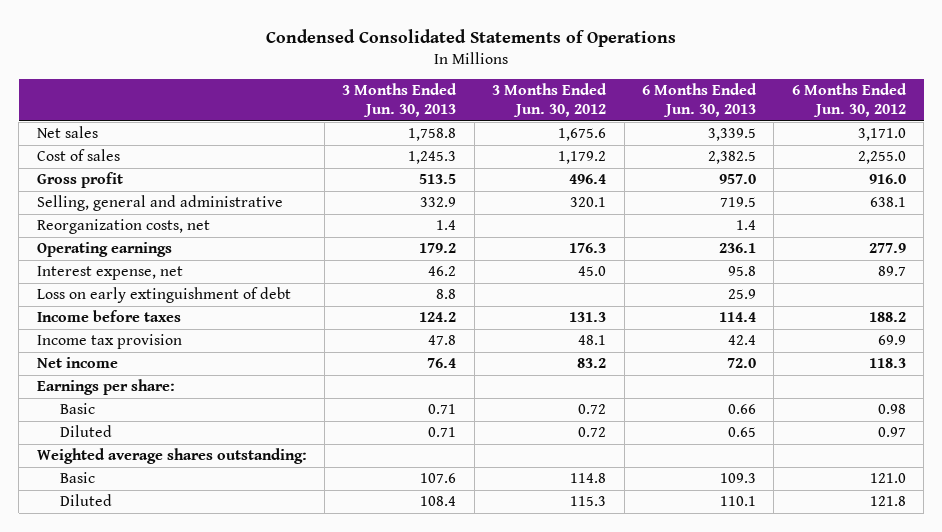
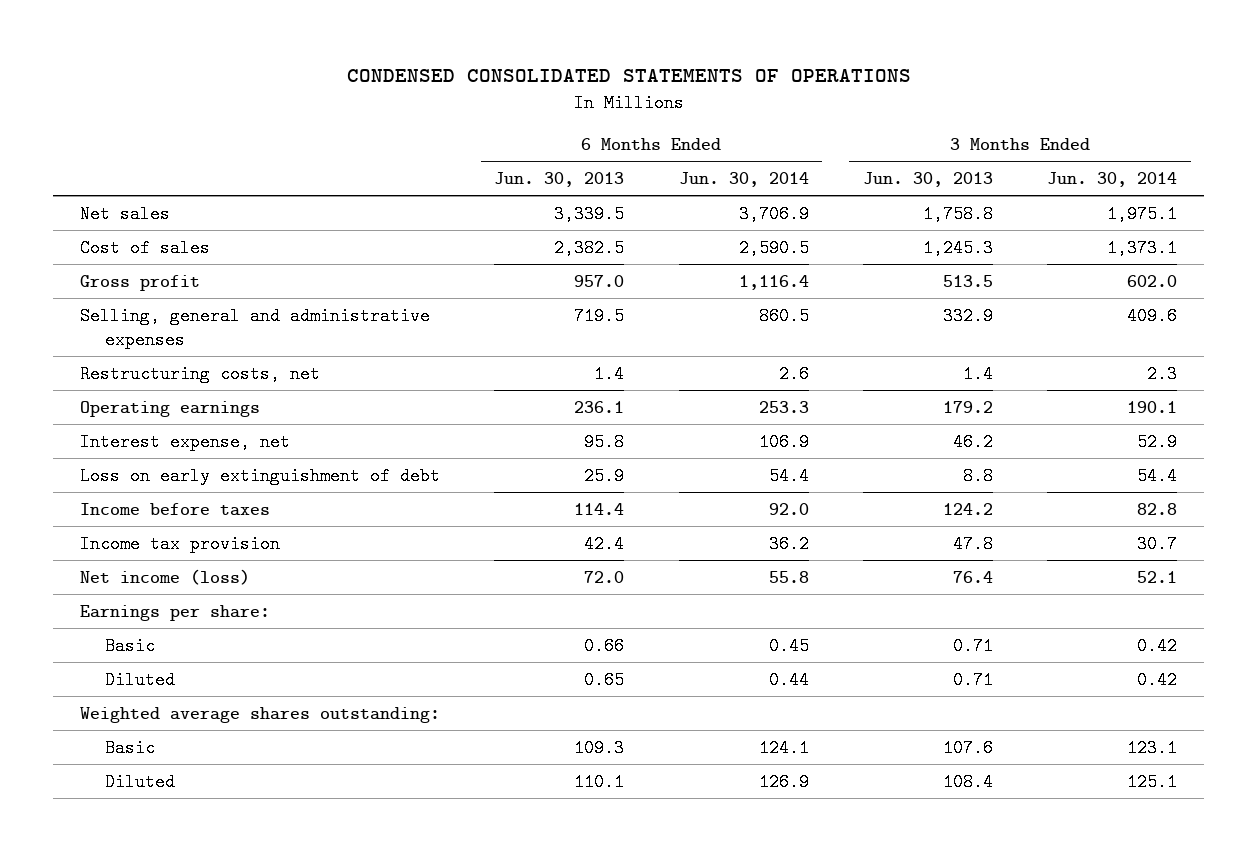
[266,28,677,47] Condensed Consolidated Statements of Operations -> [346,69,911,83] CONDENSED CONSOLIDATED STATEMENTS OF OPERATIONS
[492,83,608,118] 3 Months Ended Jun. 30, 2012 -> none
[791,83,907,118] 6 Months Ended Jun. 30, 2012 -> none
none -> [678,172,809,188] Jun. 30, 2014
none -> [1047,172,1178,188] Jun. 30, 2014
[36,195,283,212] Selling, general and administrative -> [79,306,430,349] Selling, general and administrative expenses
[36,219,210,235] Reorganization costs, net -> [79,364,320,383] Restructuring costs, net
[36,357,118,369] Net income -> [79,568,250,585] Net income (loss)

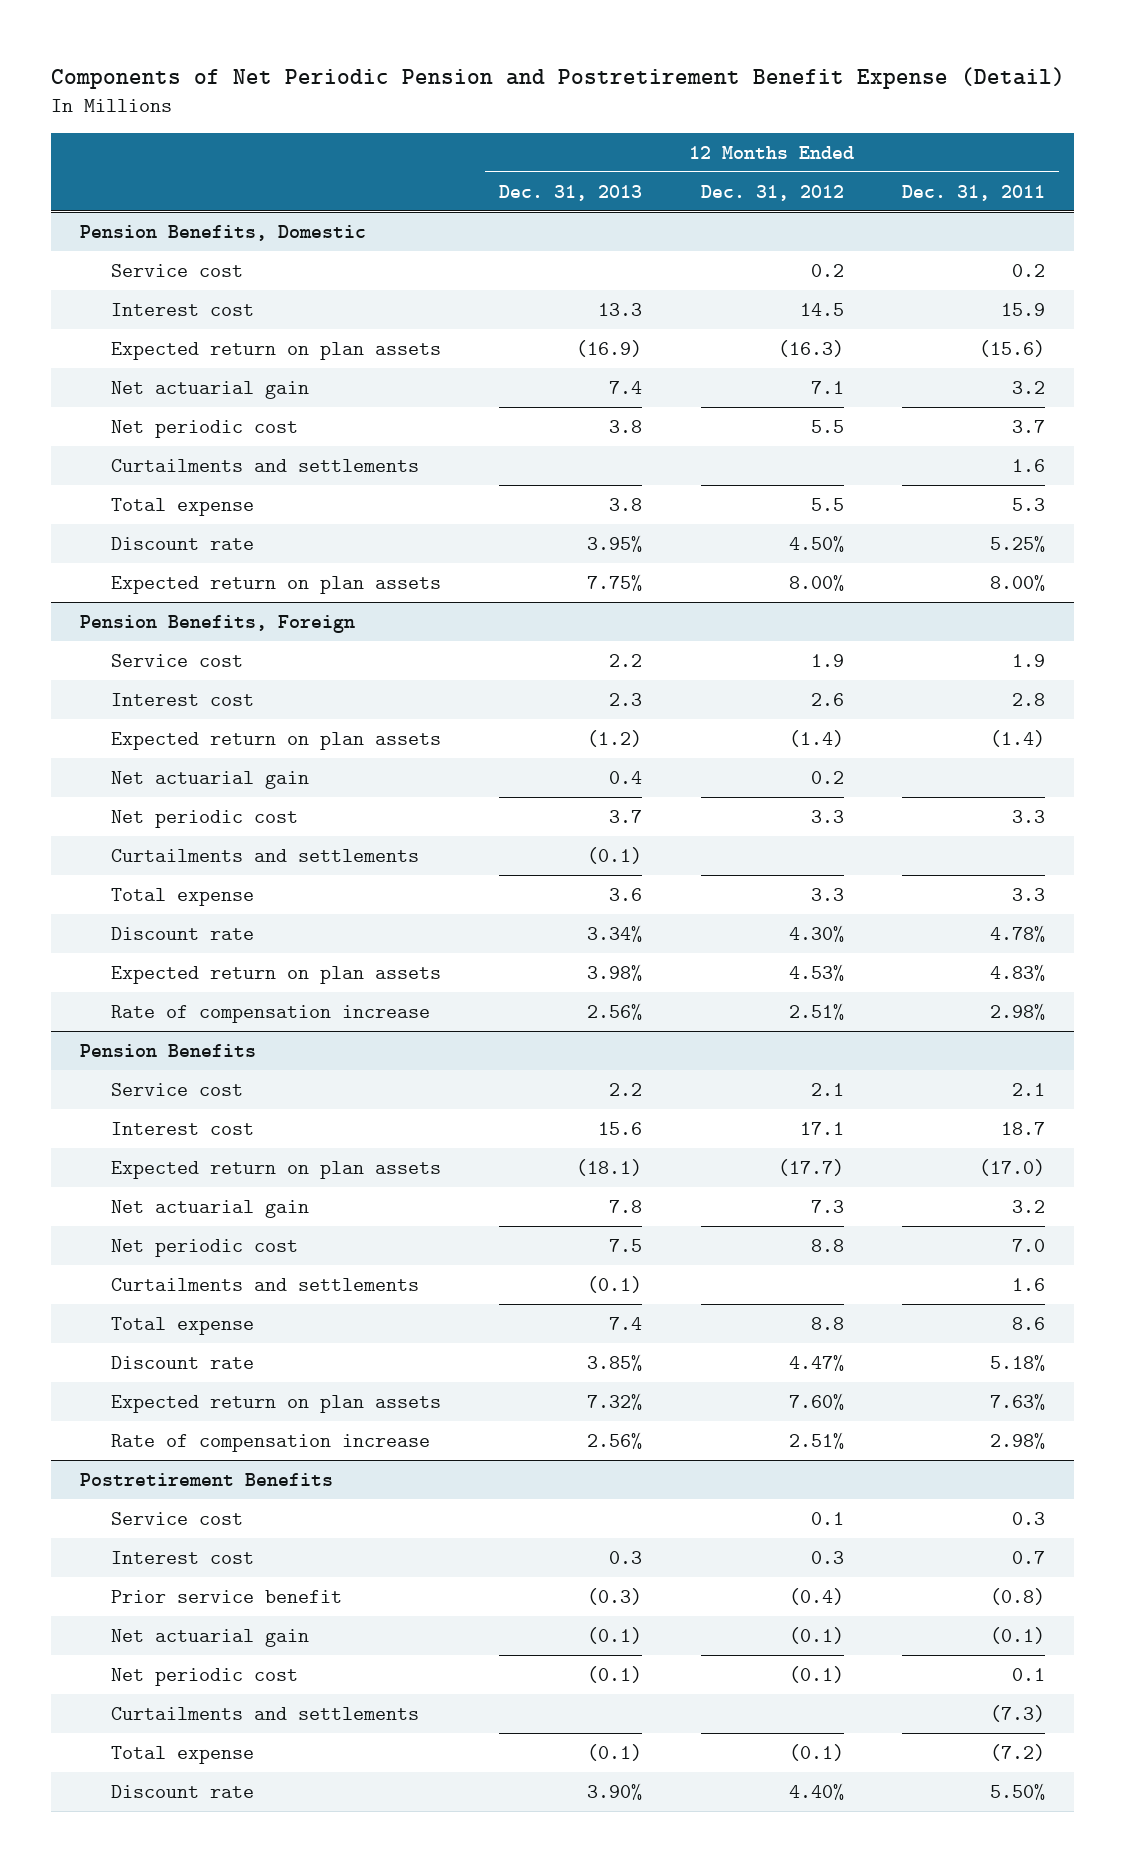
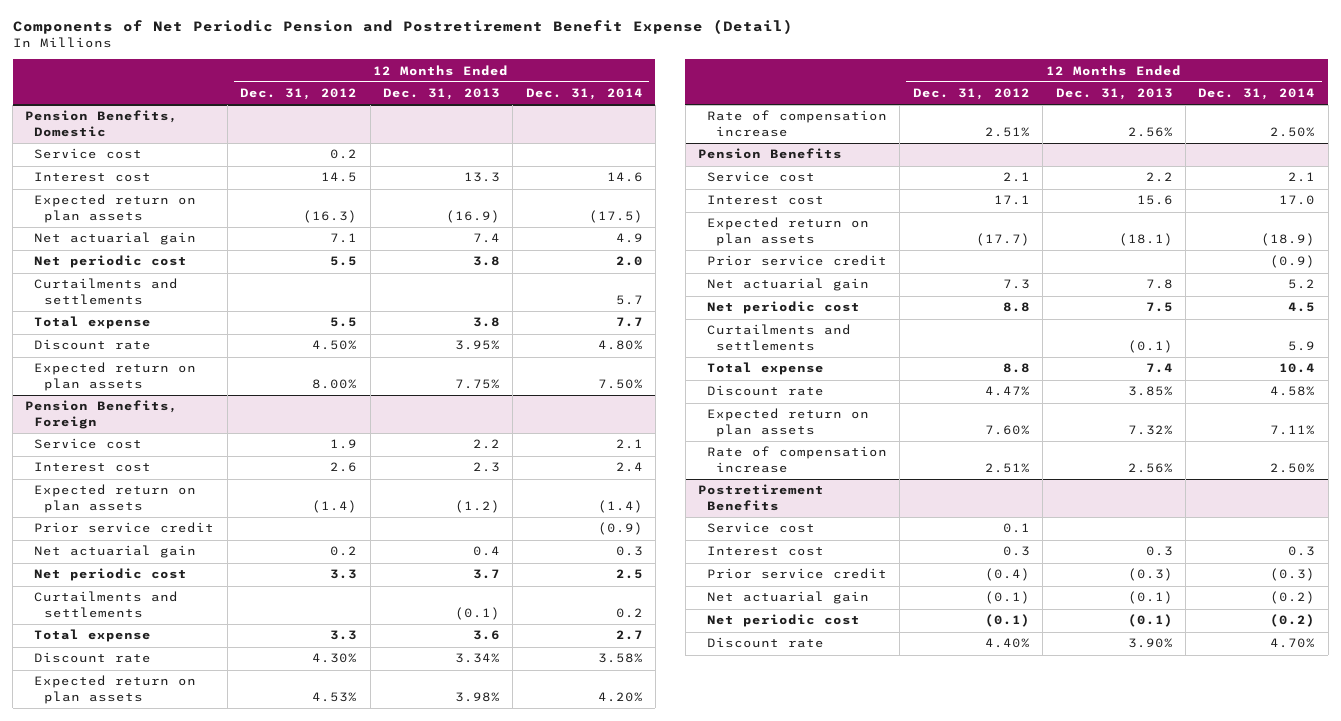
[901,184,1045,201] Dec. 31, 2011 -> none
none -> [525,88,643,101] Dec. 31, 2014
none -> [34,522,215,534] Prior service credit
none -> [707,255,888,267] Prior service credit
[111,1589,343,1603] Prior service benefit -> [707,568,888,580] Prior service credit
[111,1706,420,1720] Curtailments and settlements -> none
[111,1745,255,1764] Total expense -> none

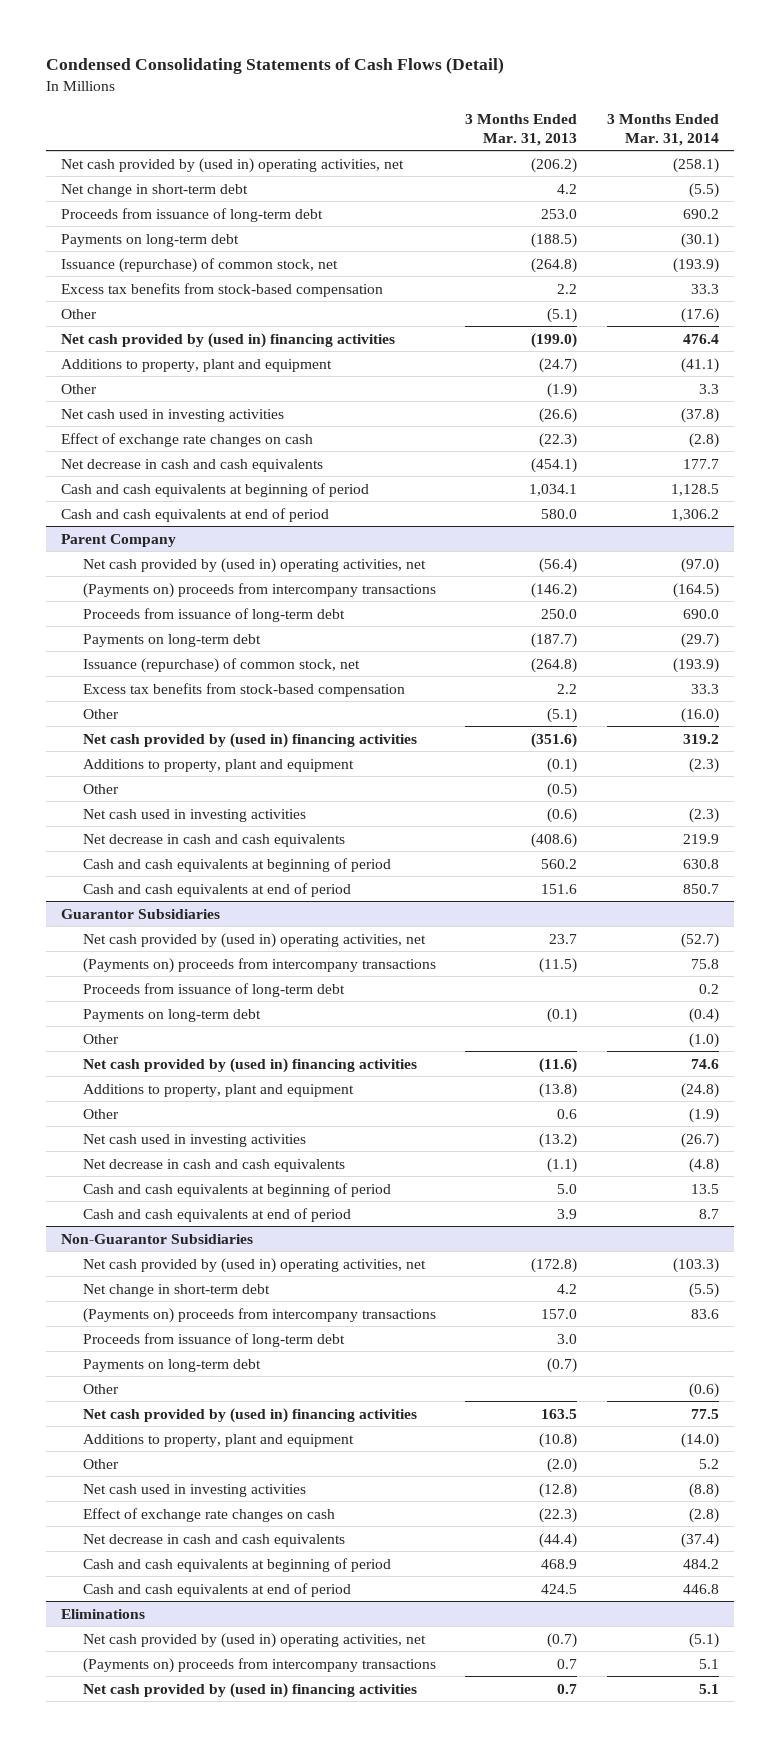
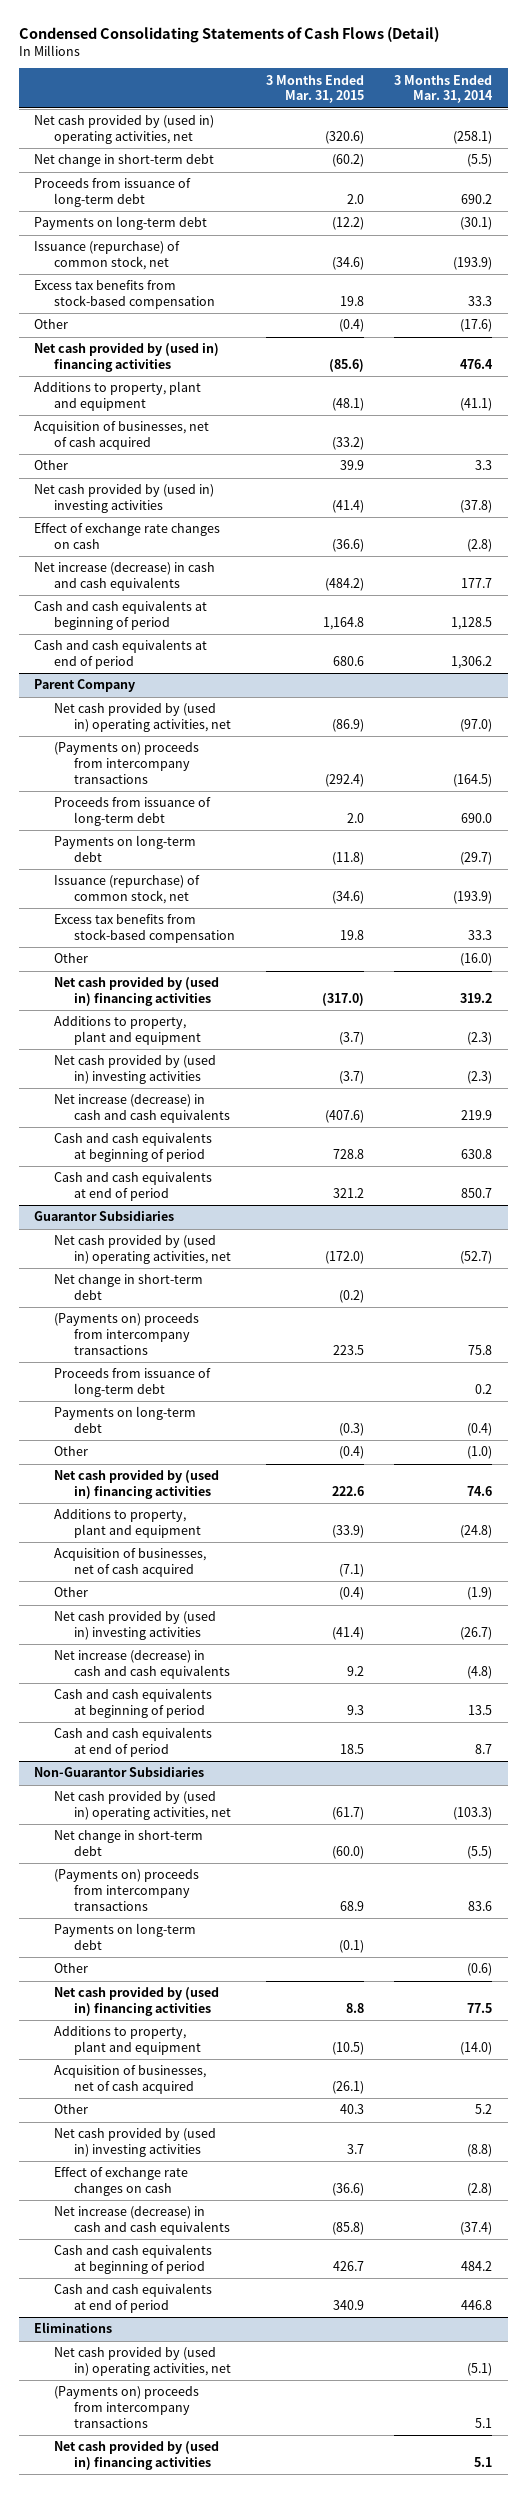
[465,113,578,146] 3 Months Ended Mar. 31, 2013 -> none
none -> [265,74,364,104] 3 Months Ended Mar. 31, 2015
none -> [34,421,210,451] Acquisition of businesses, net of cash acquired
[60,408,284,422] Net cash used in investing activities -> [34,484,215,514] Net cash provided by (used in) investing activities
[60,458,323,472] Net decrease in cash and cash equivalents -> [34,562,216,592] Net increase (decrease) in cash and cash equivalents
[82,783,119,794] Other -> none
[82,808,306,822] Net cash used in investing activities -> [54,1055,217,1085] Net cash provided by (used in) investing activities
[82,833,345,847] Net decrease in cash and cash equivalents -> [54,1094,231,1124] Net increase (decrease) in cash and cash equivalents
none -> [54,1274,204,1301] Net change in short-term debt
none -> [54,1548,207,1578] Acquisition of businesses, net of cash acquired
[82,1133,306,1147] Net cash used in investing activities -> [54,1611,217,1641] Net cash provided by (used in) investing activities
[82,1158,345,1172] Net decrease in cash and cash equivalents -> [54,1650,231,1680] Net increase (decrease) in cash and cash equivalents
[82,1332,345,1347] Proceeds from issuance of long-term debt -> none
none -> [54,2065,207,2095] Acquisition of businesses, net of cash acquired
[82,1483,306,1497] Net cash used in investing activities -> [54,2128,217,2158] Net cash provided by (used in) investing activities
[82,1533,345,1547] Net decrease in cash and cash equivalents -> [54,2206,231,2236] Net increase (decrease) in cash and cash equivalents

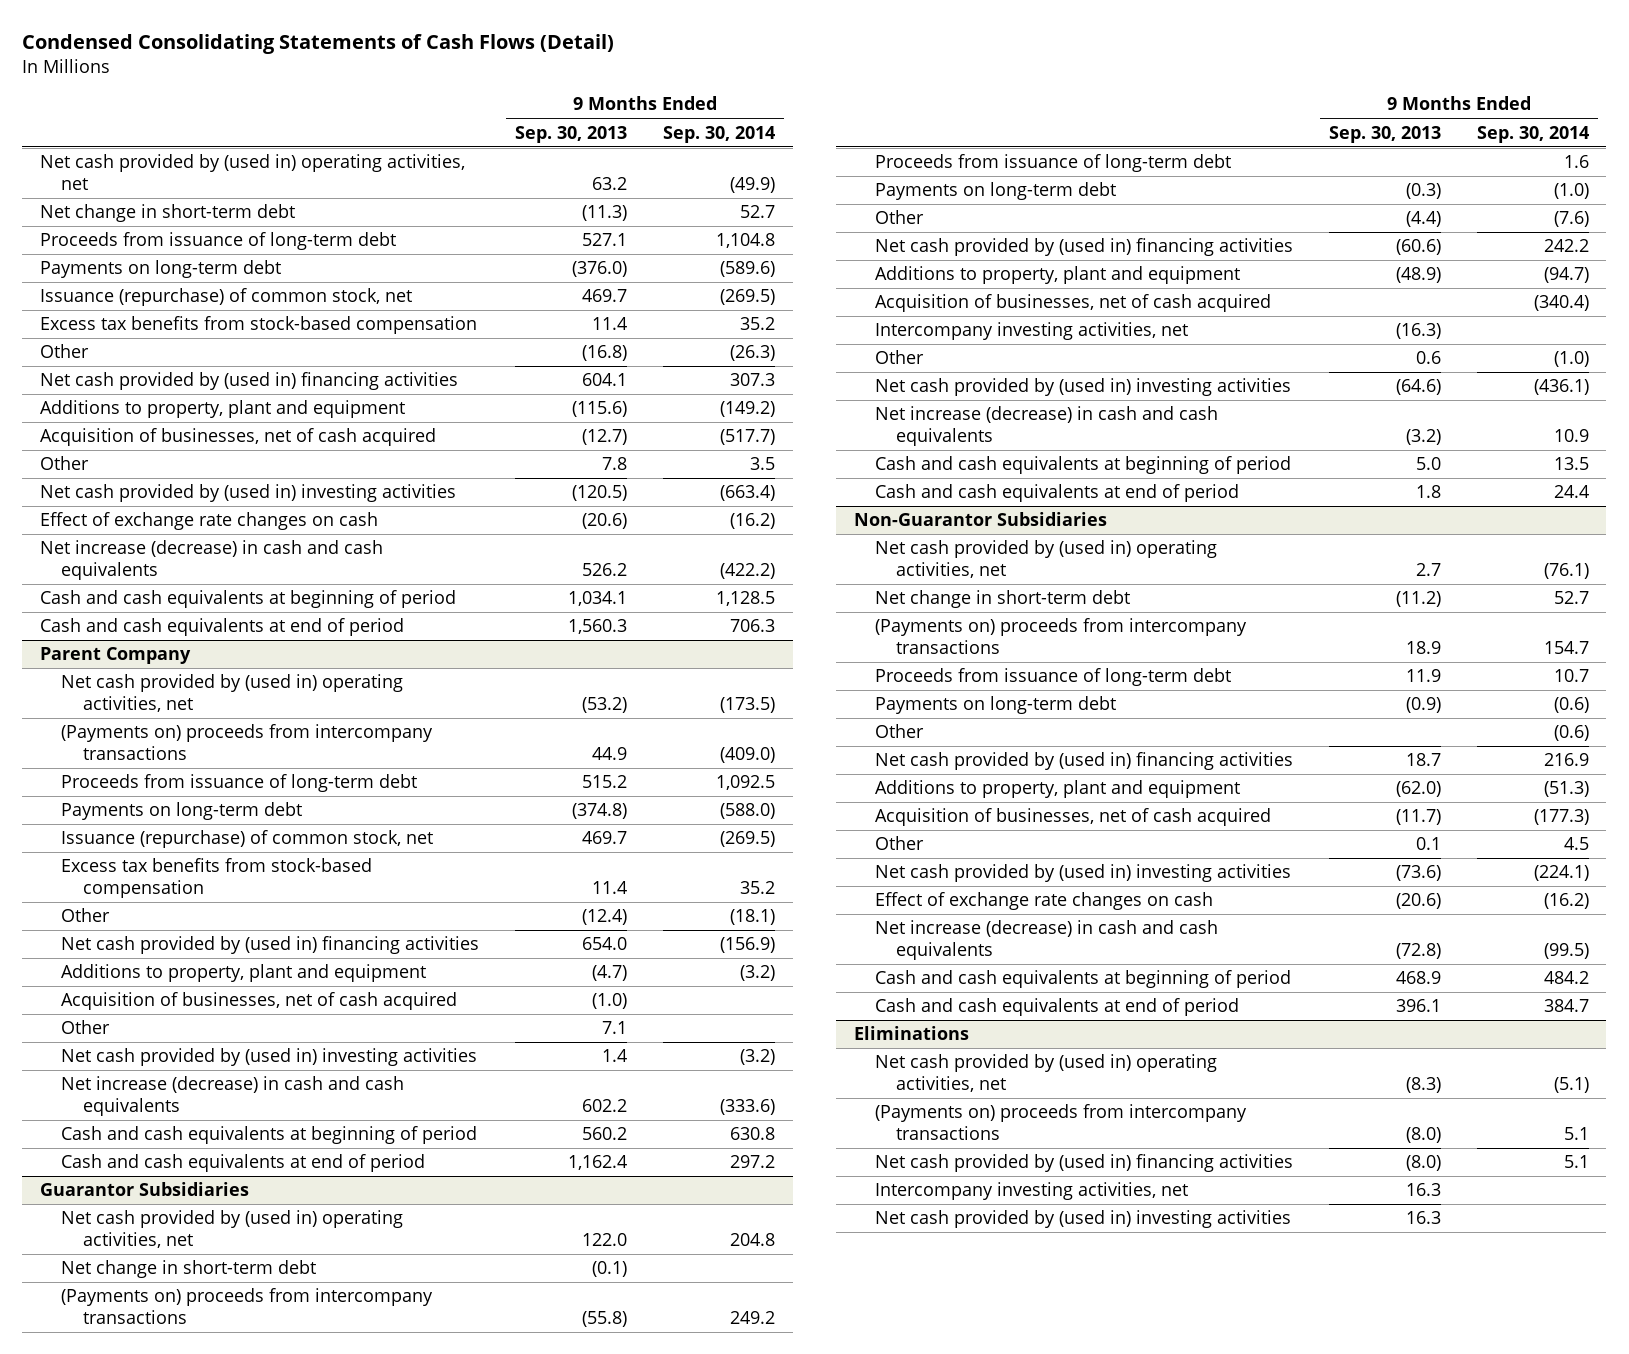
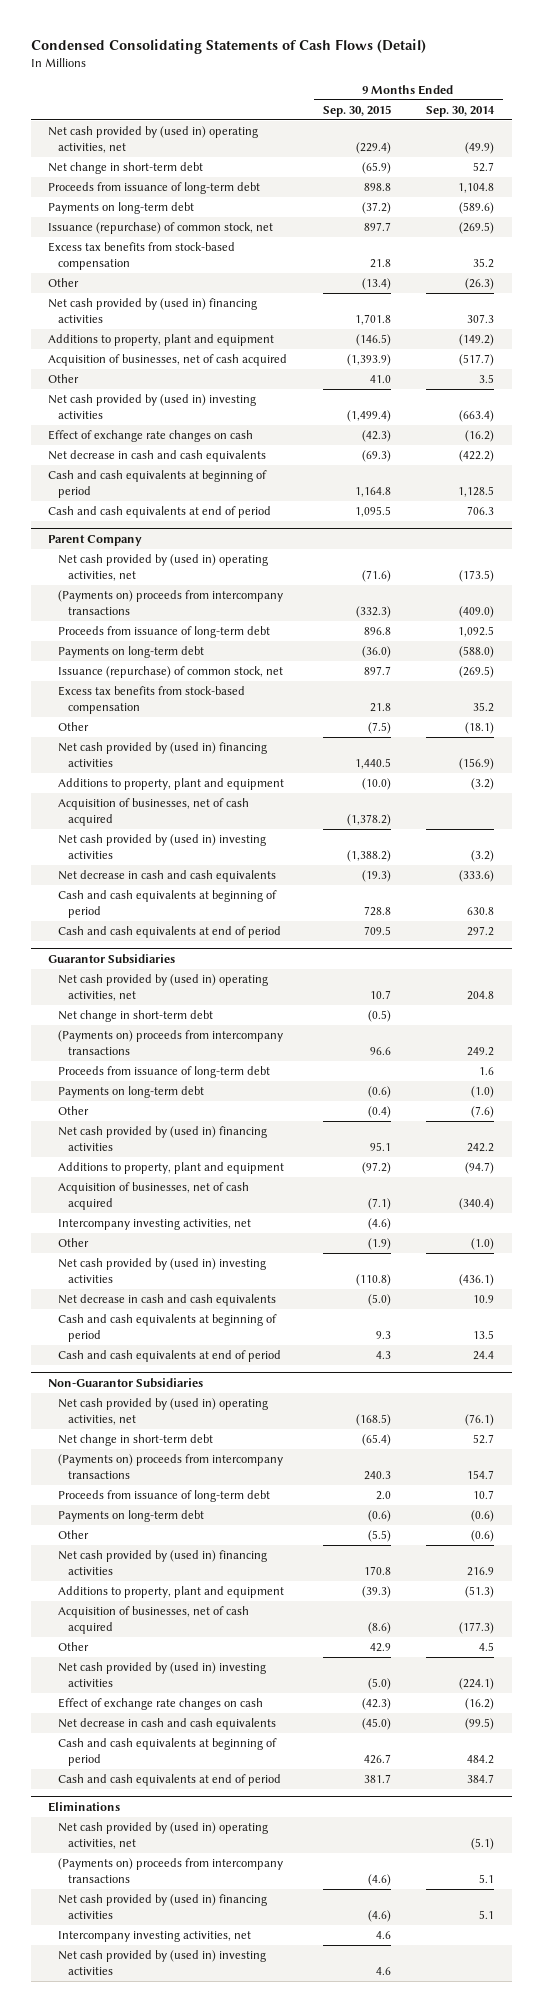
[515,125,628,143] Sep. 30, 2013 -> none
none -> [322,104,391,117] Sep. 30, 2015
[40,540,384,581] Net increase (decrease) in cash and cash equivalents -> [48,450,267,463] Net decrease in cash and cash equivalents
[61,1020,111,1035] Other -> none
[61,1076,405,1117] Net increase (decrease) in cash and cash equivalents -> [58,870,277,883] Net decrease in cash and cash equivalents
[875,406,1219,447] Net increase (decrease) in cash and cash equivalents -> [58,1294,277,1307] Net decrease in cash and cash equivalents
[875,920,1219,961] Net increase (decrease) in cash and cash equivalents -> [58,1718,277,1731] Net decrease in cash and cash equivalents

